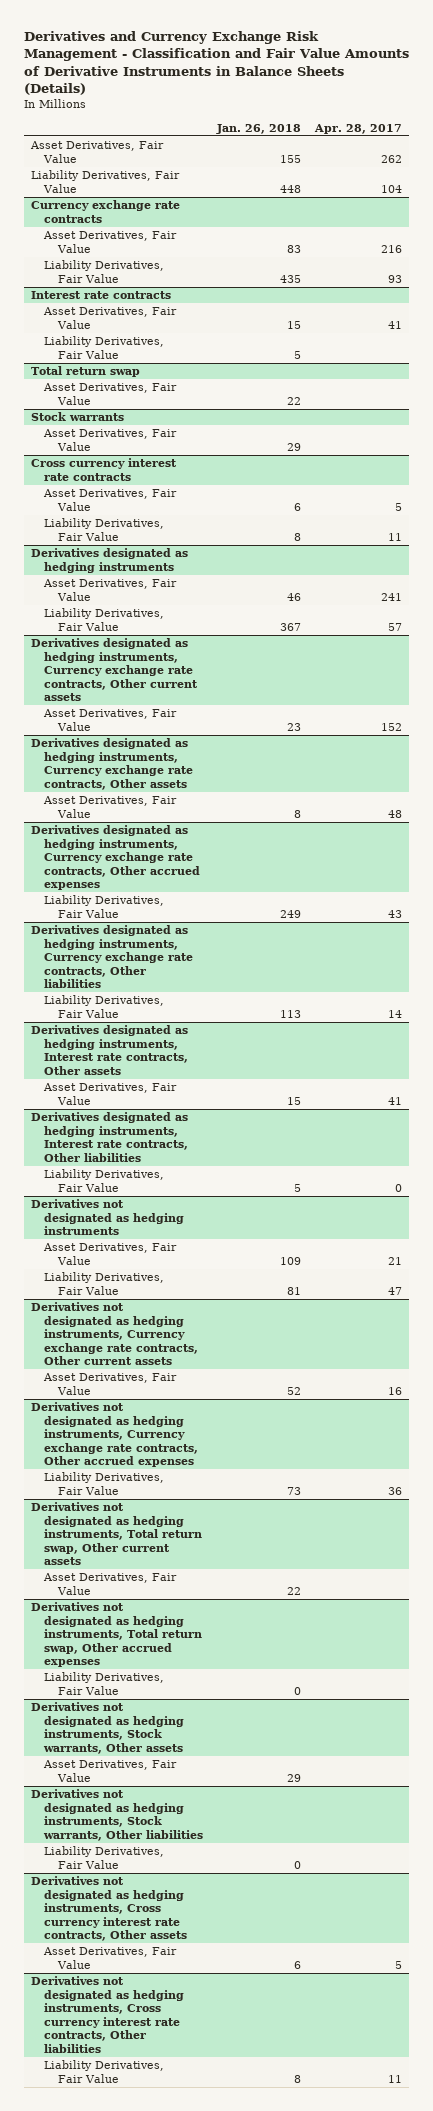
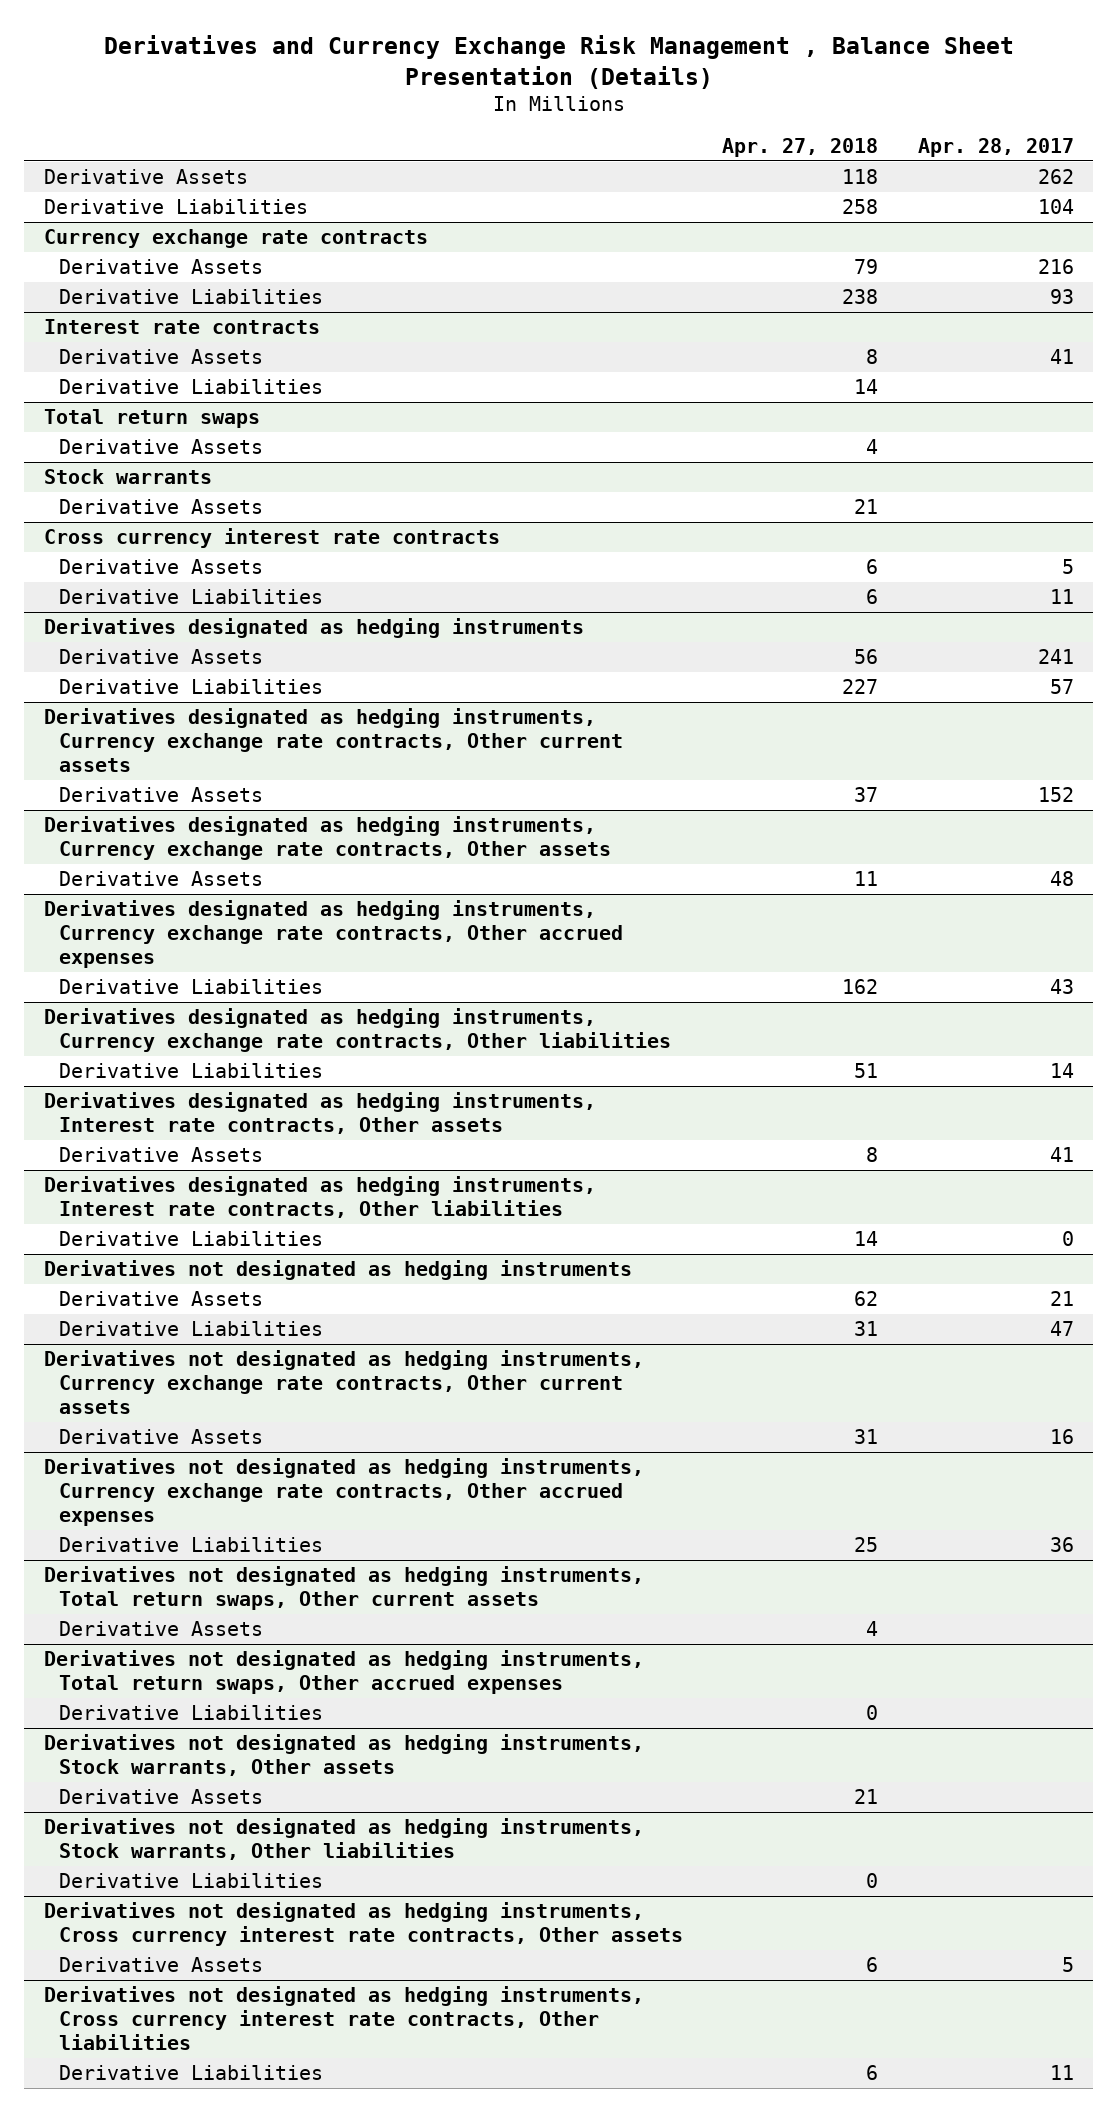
[23,30,409,96] Derivatives and Currency Exchange Risk Management - Classification and Fair Value Amounts of Derivative Instruments in Balance Sheets (Details) -> [103,35,1014,89] Derivatives and Currency Exchange Risk Management , Balance Sheet Presentation (Details)
[216,123,302,134] Jan. 26, 2018 -> none
none -> [722,137,879,157] Apr. 27, 2018
[29,141,164,163] Asset Derivatives, Fair Value -> [43,169,248,185] Derivative Assets
[30,170,180,193] Liability Derivatives, Fair Value -> [43,199,308,215] Derivative Liabilities
[43,231,178,253] Asset Derivatives, Fair Value -> [59,259,264,275] Derivative Assets
[44,260,165,283] Liability Derivatives, Fair Value -> [59,289,324,305] Derivative Liabilities
[43,307,178,329] Asset Derivatives, Fair Value -> [59,349,264,365] Derivative Assets
[44,336,165,359] Liability Derivatives, Fair Value -> [59,379,324,395] Derivative Liabilities
[30,366,140,378] Total return swap -> [43,409,260,429] Total return swaps
[43,383,178,405] Asset Derivatives, Fair Value -> [59,439,264,455] Derivative Assets
[43,429,178,451] Asset Derivatives, Fair Value -> [59,499,264,515] Derivative Assets
[43,489,178,511] Asset Derivatives, Fair Value -> [59,559,264,575] Derivative Assets
[44,518,165,541] Liability Derivatives, Fair Value -> [59,589,324,605] Derivative Liabilities
[43,579,178,601] Asset Derivatives, Fair Value -> [59,649,264,665] Derivative Assets
[44,608,165,631] Liability Derivatives, Fair Value -> [59,679,324,695] Derivative Liabilities
[43,709,178,731] Asset Derivatives, Fair Value -> [59,787,264,803] Derivative Assets
[43,796,178,818] Asset Derivatives, Fair Value -> [59,871,264,887] Derivative Assets
[44,895,165,918] Liability Derivatives, Fair Value -> [59,979,324,995] Derivative Liabilities
[44,995,165,1018] Liability Derivatives, Fair Value -> [59,1063,324,1079] Derivative Liabilities
[43,1083,178,1105] Asset Derivatives, Fair Value -> [59,1147,264,1163] Derivative Assets
[44,1169,165,1192] Liability Derivatives, Fair Value -> [59,1231,324,1247] Derivative Liabilities
[43,1243,178,1265] Asset Derivatives, Fair Value -> [59,1291,264,1307] Derivative Assets
[44,1272,165,1295] Liability Derivatives, Fair Value -> [59,1321,324,1337] Derivative Liabilities
[43,1373,178,1395] Asset Derivatives, Fair Value -> [59,1429,264,1445] Derivative Assets
[44,1472,165,1495] Liability Derivatives, Fair Value -> [59,1537,324,1553] Derivative Liabilities
[30,1502,203,1566] Derivatives not designated as hedging instruments, Total return swap, Other current assets -> [43,1566,644,1611] Derivatives not designated as hedging instruments, Total return swaps, Other current assets
[43,1573,178,1595] Asset Derivatives, Fair Value -> [59,1621,264,1637] Derivative Assets
[30,1602,203,1668] Derivatives not designated as hedging instruments, Total return swap, Other accrued expenses -> [43,1650,644,1695] Derivatives not designated as hedging instruments, Total return swaps, Other accrued expenses
[44,1672,165,1695] Liability Derivatives, Fair Value -> [59,1705,324,1721] Derivative Liabilities
[43,1760,178,1782] Asset Derivatives, Fair Value -> [59,1789,264,1805] Derivative Assets
[44,1846,165,1869] Liability Derivatives, Fair Value -> [59,1873,324,1889] Derivative Liabilities
[43,1947,178,1969] Asset Derivatives, Fair Value -> [59,1957,264,1973] Derivative Assets
[44,2060,165,2083] Liability Derivatives, Fair Value -> [59,2065,324,2081] Derivative Liabilities

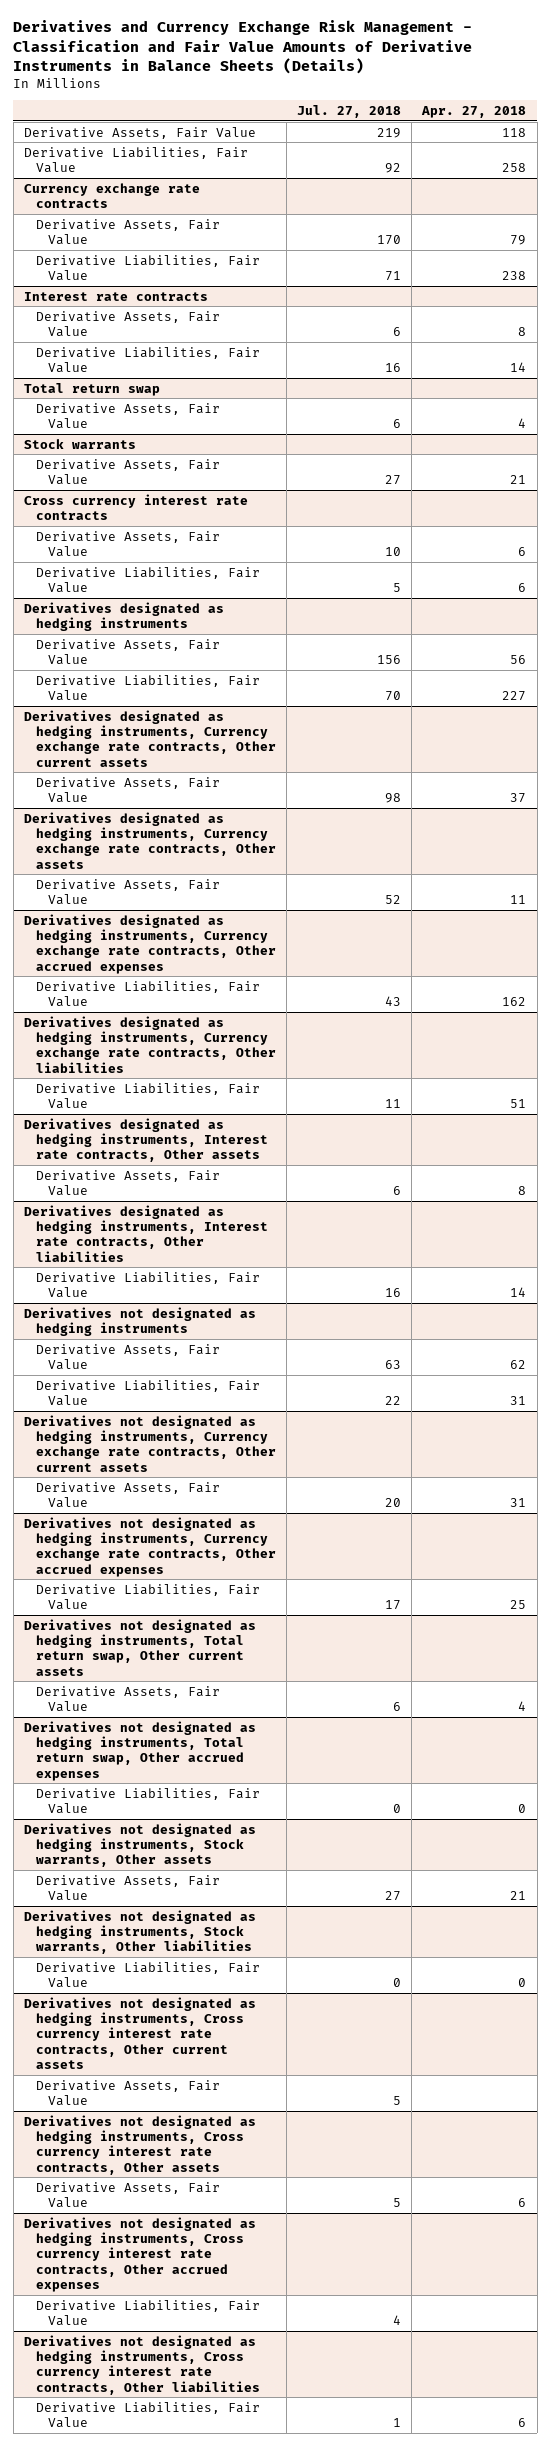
[103,35,1014,89] Derivatives and Currency Exchange Risk Management , Balance Sheet Presentation (Details) -> [13,20,473,75] Derivatives and Currency Exchange Risk Management - Classification and Fair Value Amounts of Derivative Instruments in Balance Sheets (Details)
[917,137,1074,157] Apr. 28, 2017 -> none
none -> [297,104,402,118] Jul. 27, 2018
[43,169,248,185] Derivative Assets -> [23,126,256,139] Derivative Assets, Fair Value
[43,199,308,215] Derivative Liabilities -> [23,146,248,173] Derivative Liabilities, Fair Value
[59,259,264,275] Derivative Assets -> [35,218,220,245] Derivative Assets, Fair Value
[59,289,324,305] Derivative Liabilities -> [35,254,260,281] Derivative Liabilities, Fair Value
[59,349,264,365] Derivative Assets -> [35,310,220,337] Derivative Assets, Fair Value
[59,379,324,395] Derivative Liabilities -> [35,346,260,373] Derivative Liabilities, Fair Value
[43,409,260,429] Total return swaps -> [23,382,160,396] Total return swap
[59,439,264,455] Derivative Assets -> [35,402,220,429] Derivative Assets, Fair Value
[59,499,264,515] Derivative Assets -> [35,458,220,485] Derivative Assets, Fair Value
[59,559,264,575] Derivative Assets -> [35,530,220,557] Derivative Assets, Fair Value
[59,589,324,605] Derivative Liabilities -> [35,566,260,593] Derivative Liabilities, Fair Value
[59,649,264,665] Derivative Assets -> [35,638,220,665] Derivative Assets, Fair Value
[59,679,324,695] Derivative Liabilities -> [35,674,260,701] Derivative Liabilities, Fair Value
[59,787,264,803] Derivative Assets -> [35,776,220,803] Derivative Assets, Fair Value
[59,871,264,887] Derivative Assets -> [35,878,220,905] Derivative Assets, Fair Value
[59,979,324,995] Derivative Liabilities -> [35,980,260,1007] Derivative Liabilities, Fair Value
[59,1063,324,1079] Derivative Liabilities -> [35,1082,260,1109] Derivative Liabilities, Fair Value
[59,1147,264,1163] Derivative Assets -> [35,1169,220,1196] Derivative Assets, Fair Value
[59,1231,324,1247] Derivative Liabilities -> [35,1271,260,1298] Derivative Liabilities, Fair Value
[59,1291,264,1307] Derivative Assets -> [35,1343,220,1370] Derivative Assets, Fair Value
[59,1321,324,1337] Derivative Liabilities -> [35,1379,260,1406] Derivative Liabilities, Fair Value
[59,1429,264,1445] Derivative Assets -> [35,1481,220,1508] Derivative Assets, Fair Value
[59,1537,324,1553] Derivative Liabilities -> [35,1583,260,1610] Derivative Liabilities, Fair Value
[43,1566,644,1611] Derivatives not designated as hedging instruments, Total return swaps, Other current assets -> [23,1618,256,1676] Derivatives not designated as hedging instruments, Total return swap, Other current assets
[59,1621,264,1637] Derivative Assets -> [35,1685,220,1712] Derivative Assets, Fair Value
[43,1650,644,1695] Derivatives not designated as hedging instruments, Total return swaps, Other accrued expenses -> [23,1720,256,1781] Derivatives not designated as hedging instruments, Total return swap, Other accrued expenses
[59,1705,324,1721] Derivative Liabilities -> [35,1787,260,1814] Derivative Liabilities, Fair Value
[59,1789,264,1805] Derivative Assets -> [35,1874,220,1901] Derivative Assets, Fair Value
[59,1873,324,1889] Derivative Liabilities -> [35,1961,260,1988] Derivative Liabilities, Fair Value
none -> [23,1996,256,2069] Derivatives not designated as hedging instruments, Cross currency interest rate contracts, Other current assets
none -> [35,2079,220,2106] Derivative Assets, Fair Value
[59,1957,264,1973] Derivative Assets -> [35,2181,220,2208] Derivative Assets, Fair Value
none -> [23,2216,256,2292] Derivatives not designated as hedging instruments, Cross currency interest rate contracts, Other accrued expenses
none -> [35,2299,260,2326] Derivative Liabilities, Fair Value
[59,2065,324,2081] Derivative Liabilities -> [35,2401,260,2428] Derivative Liabilities, Fair Value

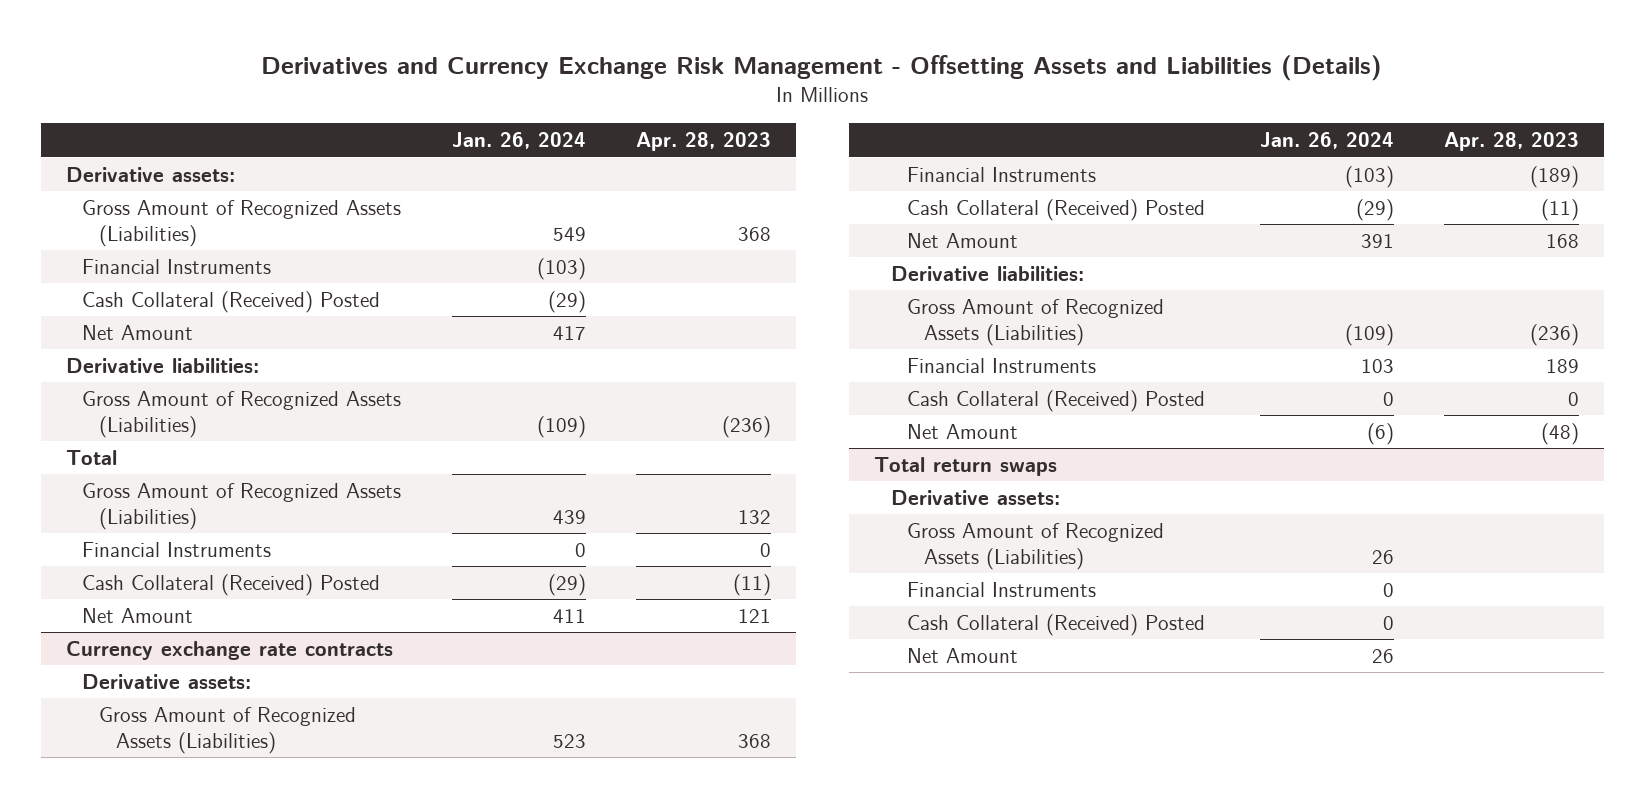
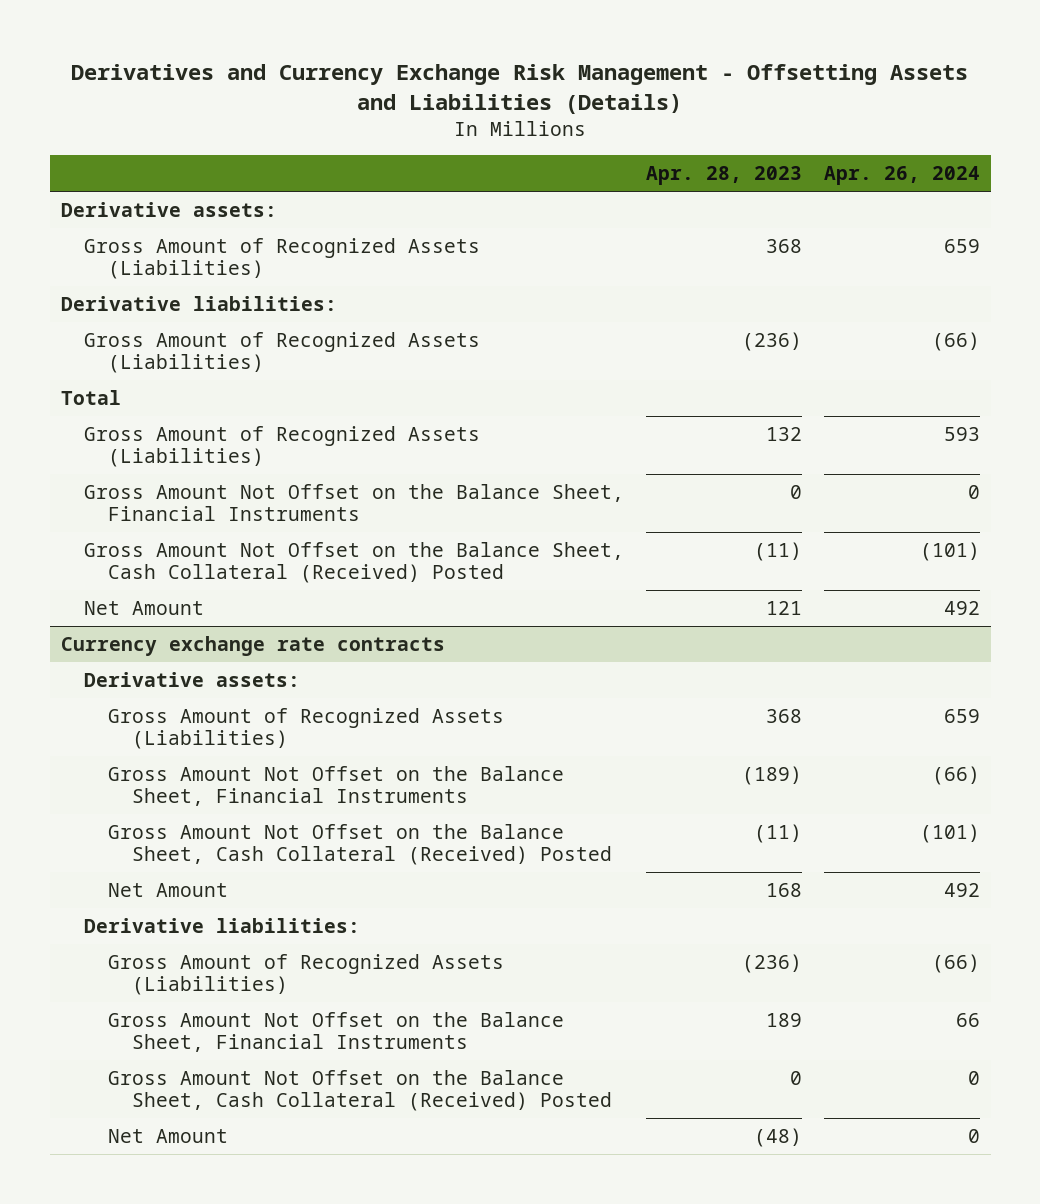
[451,132,586,150] Jan. 26, 2024 -> none
none -> [823,166,980,186] Apr. 26, 2024
[82,259,272,275] Financial Instruments -> none
[82,291,381,314] Cash Collateral (Received) Posted -> none
[82,325,194,341] Net Amount -> none
[82,542,272,558] Financial Instruments -> [84,484,625,522] Gross Amount Not Offset on the Balance Sheet, Financial Instruments
[82,574,381,597] Cash Collateral (Received) Posted -> [84,542,625,584] Gross Amount Not Offset on the Balance Sheet, Cash Collateral (Received) Posted
[907,167,1097,183] Financial Instruments -> [108,766,565,807] Gross Amount Not Offset on the Balance Sheet, Financial Instruments
[907,199,1206,222] Cash Collateral (Received) Posted -> [108,824,613,866] Gross Amount Not Offset on the Balance Sheet, Cash Collateral (Received) Posted
[907,358,1097,374] Financial Instruments -> [108,1012,565,1053] Gross Amount Not Offset on the Balance Sheet, Financial Instruments
[907,390,1206,413] Cash Collateral (Received) Posted -> [108,1070,613,1112] Gross Amount Not Offset on the Balance Sheet, Cash Collateral (Received) Posted
[873,457,1057,477] Total return swaps -> none
[890,490,1060,506] Derivative assets: -> none
[907,523,1165,571] Gross Amount of Recognized Assets (Liabilities) -> none
[907,582,1097,598] Financial Instruments -> none
[907,614,1206,637] Cash Collateral (Received) Posted -> none
[907,648,1019,664] Net Amount -> none

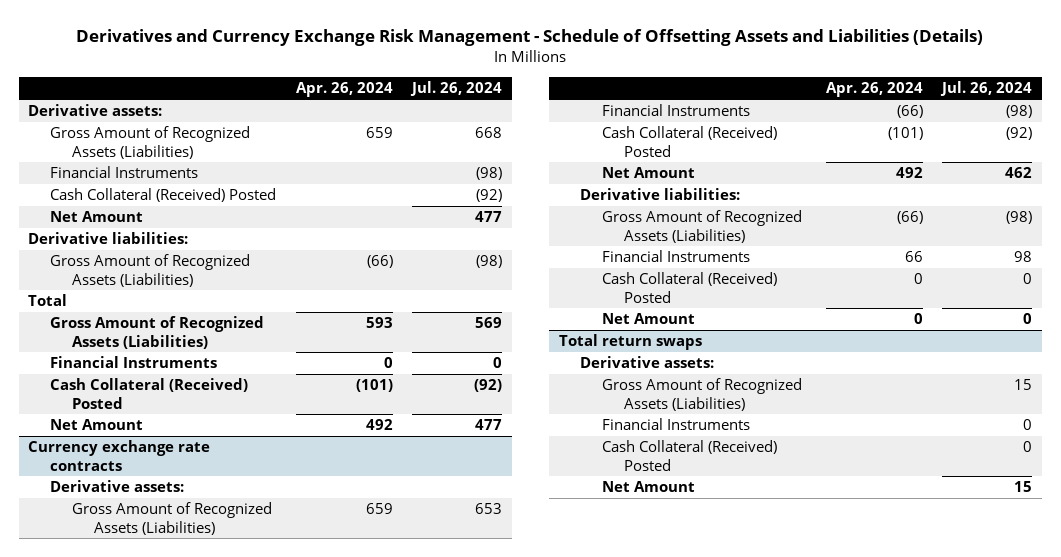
[71,63,969,114] Derivatives and Currency Exchange Risk Management - Offsetting Assets and Liabilities (Details) -> [76,28,984,46] Derivatives and Currency Exchange Risk Management - Schedule of Offsetting Assets and Liabilities (Details)
[646,166,803,186] Apr. 28, 2023 -> none
none -> [410,81,503,97] Jul. 26, 2024
none -> [50,166,199,179] Financial Instruments
none -> [50,188,277,203] Cash Collateral (Received) Posted
none -> [50,211,144,223] Net Amount
[84,484,625,522] Gross Amount Not Offset on the Balance Sheet, Financial Instruments -> [50,356,218,369] Financial Instruments
[84,542,625,584] Gross Amount Not Offset on the Balance Sheet, Cash Collateral (Received) Posted -> [50,378,249,409] Cash Collateral (Received) Posted
[108,766,565,807] Gross Amount Not Offset on the Balance Sheet, Financial Instruments -> [602,104,751,117] Financial Instruments
[108,824,613,866] Gross Amount Not Offset on the Balance Sheet, Cash Collateral (Received) Posted -> [602,126,778,157] Cash Collateral (Received) Posted
[108,1012,565,1053] Gross Amount Not Offset on the Balance Sheet, Financial Instruments -> [602,250,751,263] Financial Instruments
[108,1070,613,1112] Gross Amount Not Offset on the Balance Sheet, Cash Collateral (Received) Posted -> [602,272,778,303] Cash Collateral (Received) Posted
none -> [558,334,702,351] Total return swaps
none -> [580,356,715,369] Derivative assets:
none -> [602,378,803,411] Gross Amount of Recognized Assets (Liabilities)
none -> [602,418,751,431] Financial Instruments
none -> [602,440,778,471] Cash Collateral (Received) Posted
none -> [602,481,696,493] Net Amount

